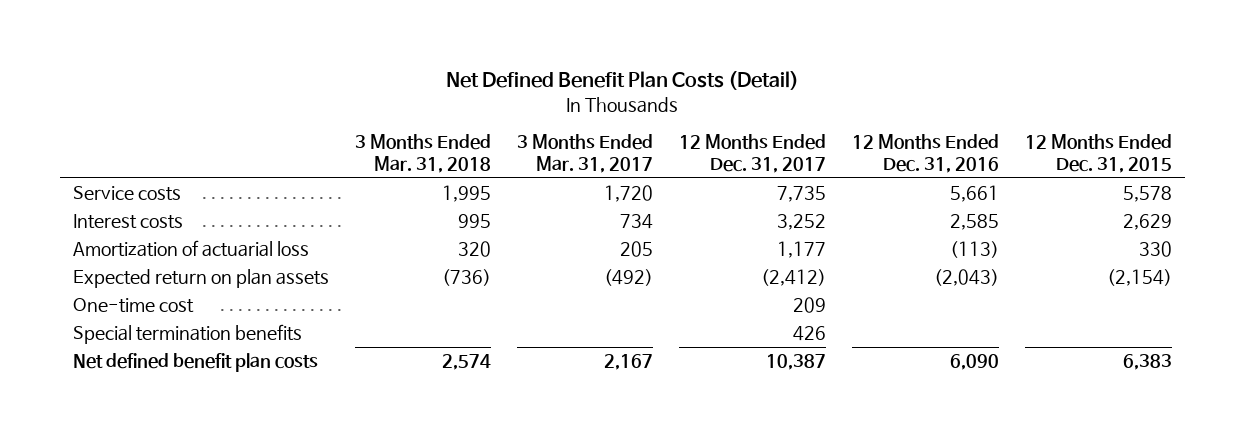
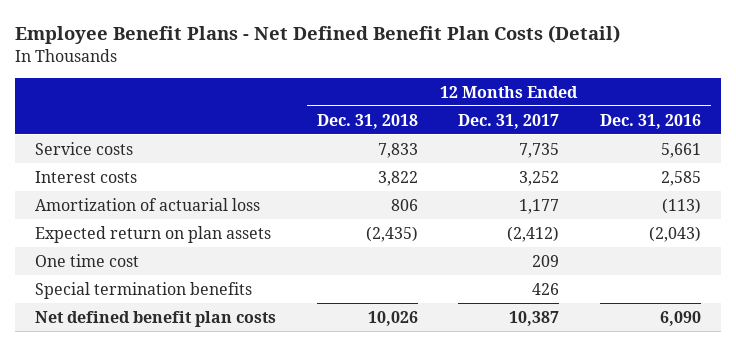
[446,70,800,90] Net Defined Benefit Plan Costs (Detail) -> [14,24,620,44] Employee Benefit Plans - Net Defined Benefit Plan Costs (Detail)
[354,134,491,174] 3 Months Ended Mar. 31, 2018 -> none
[516,134,653,174] 3 Months Ended Mar. 31, 2017 -> none
[1024,134,1172,174] 12 Months Ended Dec. 31, 2015 -> none
none -> [316,113,418,129] Dec. 31, 2018
[72,298,194,314] One-time cost -> [35,253,140,267] One time cost

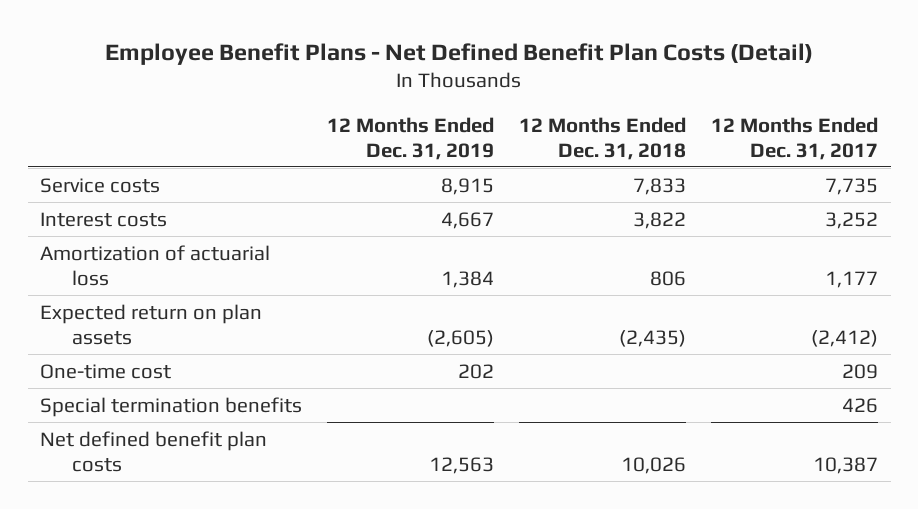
[600,113,702,129] Dec. 31, 2016 -> none
none -> [327,116,495,160] 12 Months Ended Dec. 31, 2019
[35,253,140,267] One time cost -> [40,363,172,379] One-time cost

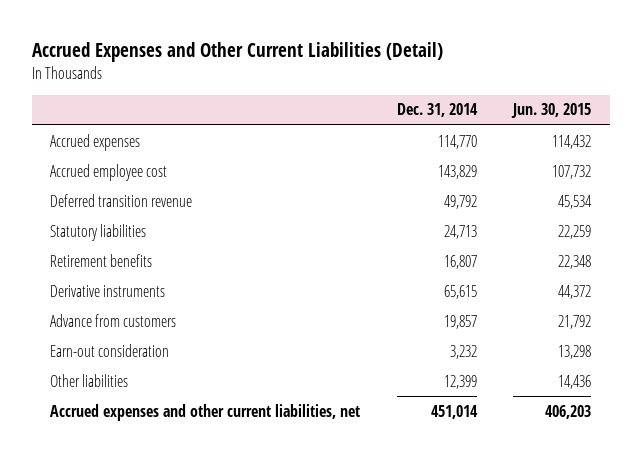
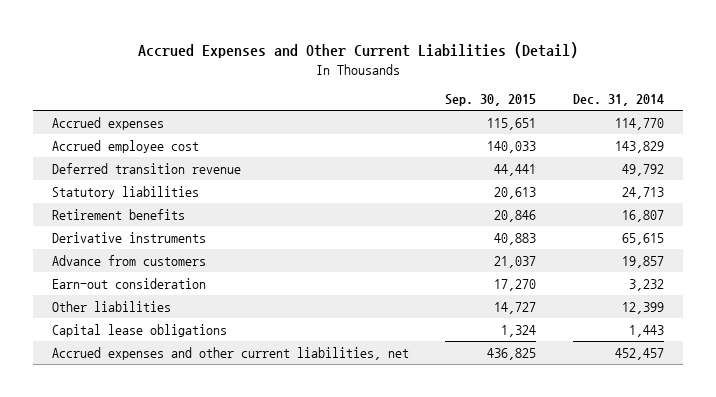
[511,103,592,119] Jun. 30, 2015 -> none
none -> [445,94,537,107] Sep. 30, 2015
none -> [51,323,227,337] Capital lease obligations
[430,404,478,419] 451,014 -> [615,347,665,360] 452,457

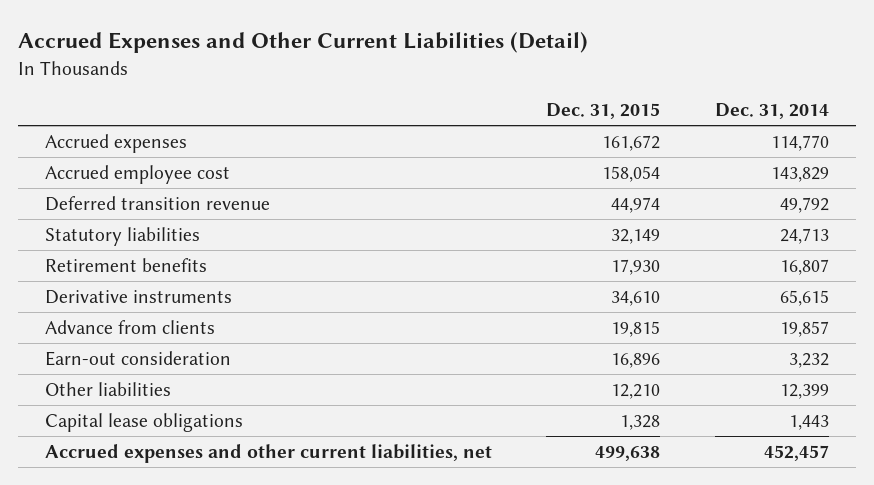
[445,94,537,107] Sep. 30, 2015 -> none
none -> [546,103,661,120] Dec. 31, 2015
[51,254,206,266] Advance from customers -> [45,319,216,334] Advance from clients

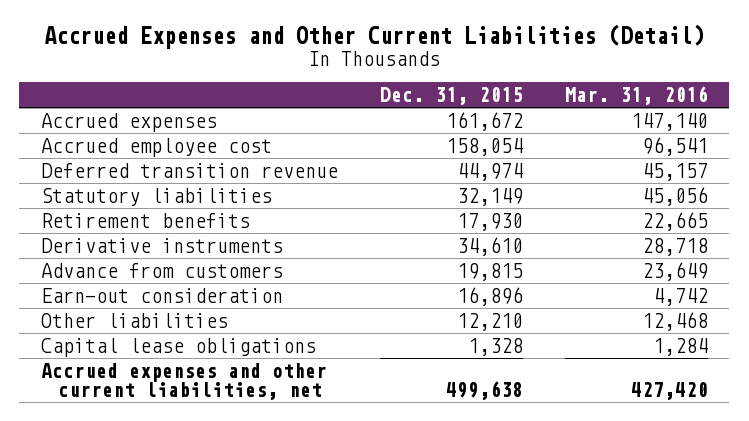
[714,103,829,120] Dec. 31, 2014 -> none
none -> [564,85,708,105] Mar. 31, 2016
[45,319,216,334] Advance from clients -> [40,262,283,278] Advance from customers

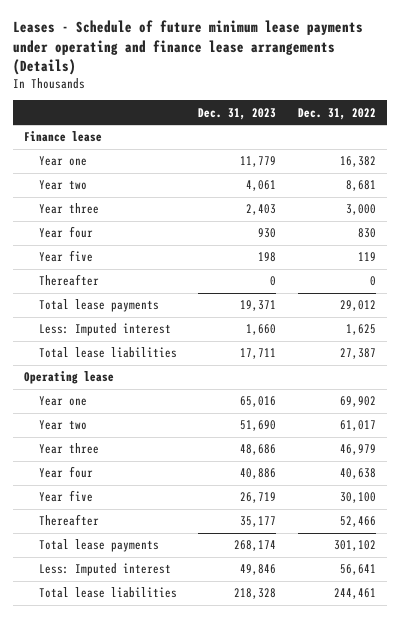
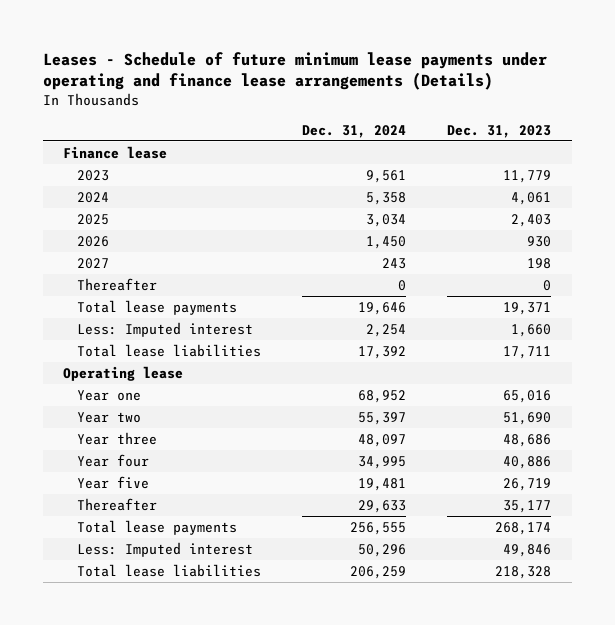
[297,107,376,120] Dec. 31, 2022 -> none
none -> [302,124,407,138] Dec. 31, 2024
[38,156,87,167] Year one -> [77,169,110,181] 2023
[38,180,87,191] Year two -> [77,191,110,203] 2024
[38,203,99,215] Year three -> [77,213,110,225] 2025
[38,226,93,239] Year four -> [77,235,110,247] 2026
[38,250,93,263] Year five -> [77,257,110,269] 2027

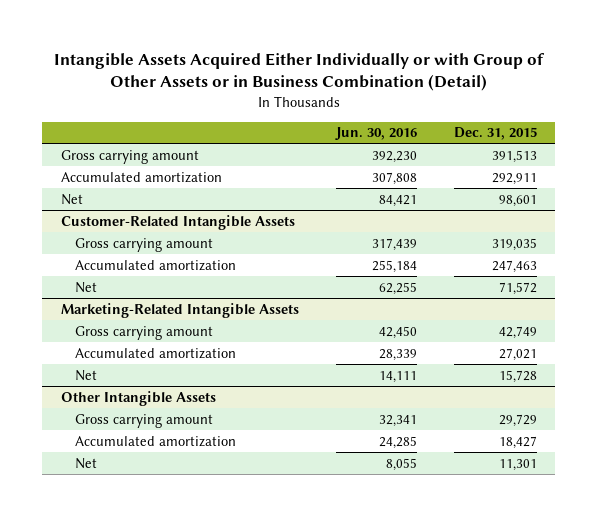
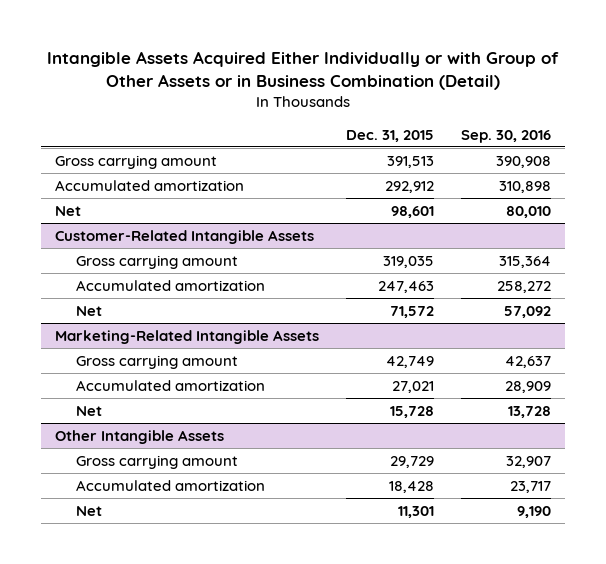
[334,127,417,141] Jun. 30, 2016 -> none
none -> [461,129,552,143] Sep. 30, 2016
[491,172,537,185] 292,911 -> [385,180,435,193] 292,912
[498,435,537,449] 18,427 -> [389,480,435,493] 18,428

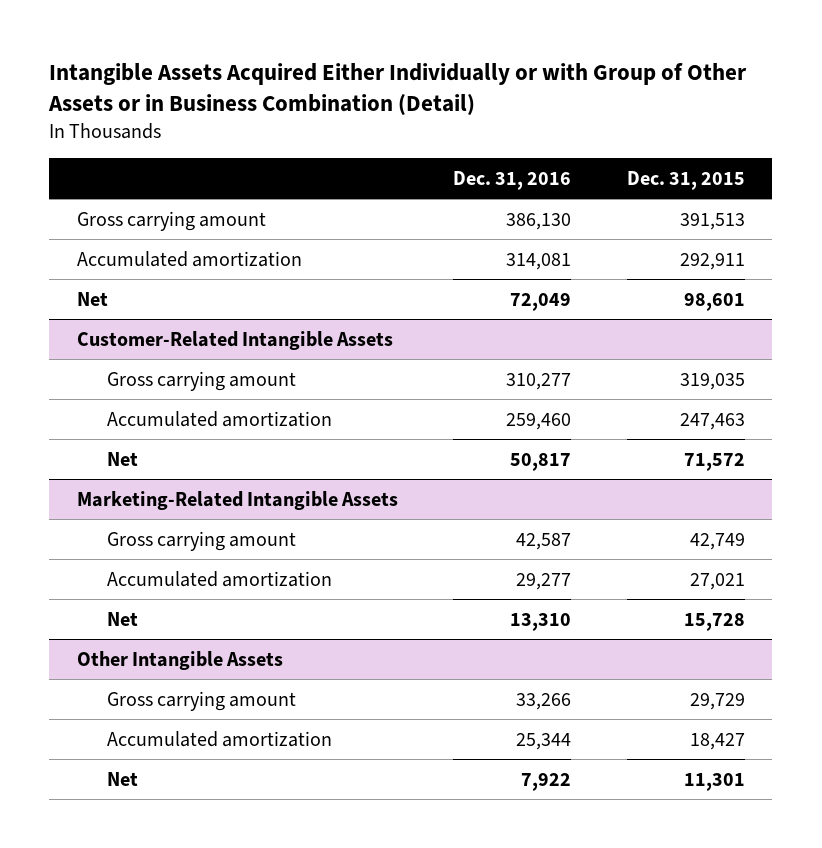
[461,129,552,143] Sep. 30, 2016 -> none
none -> [453,170,572,190] Dec. 31, 2016
[385,180,435,193] 292,912 -> [679,252,745,270] 292,911
[389,480,435,493] 18,428 -> [689,732,745,750] 18,427

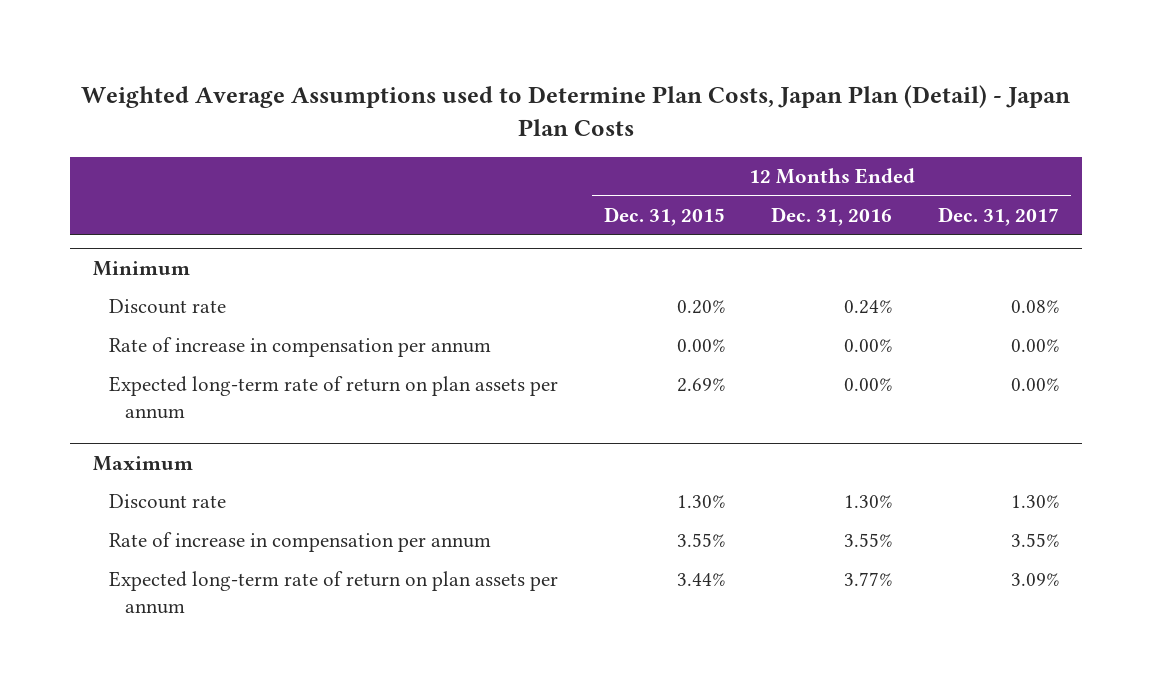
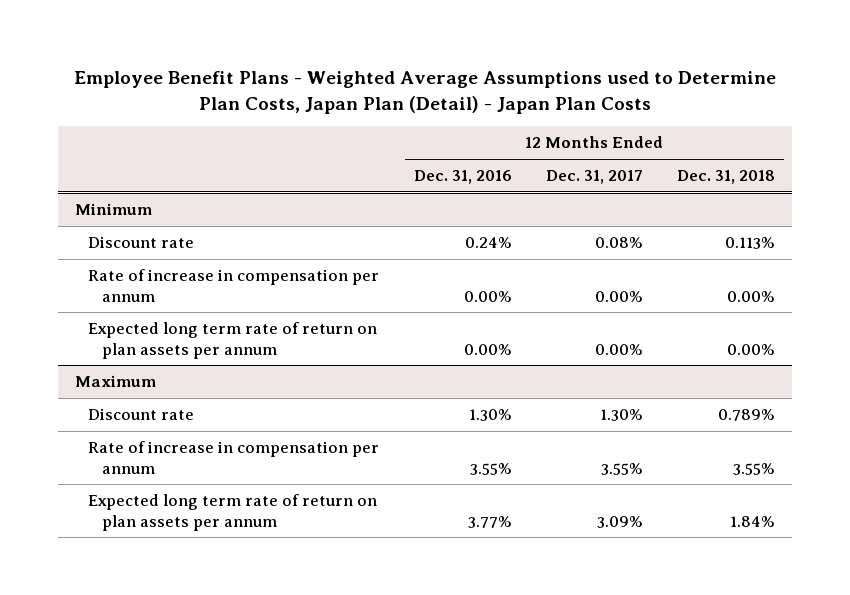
[81,84,1071,136] Weighted Average Assumptions used to Determine Plan Costs, Japan Plan (Detail) - Japan Plan Costs -> [74,70,777,114] Employee Benefit Plans - Weighted Average Assumptions used to Determine Plan Costs, Japan Plan (Detail) - Japan Plan Costs
[603,206,725,226] Dec. 31, 2015 -> none
none -> [676,170,775,185] Dec. 31, 2018
[108,376,558,419] Expected long-term rate of return on plan assets per annum -> [88,322,378,359] Expected long term rate of return on plan assets per annum
[108,571,558,614] Expected long-term rate of return on plan assets per annum -> [88,494,378,531] Expected long term rate of return on plan assets per annum

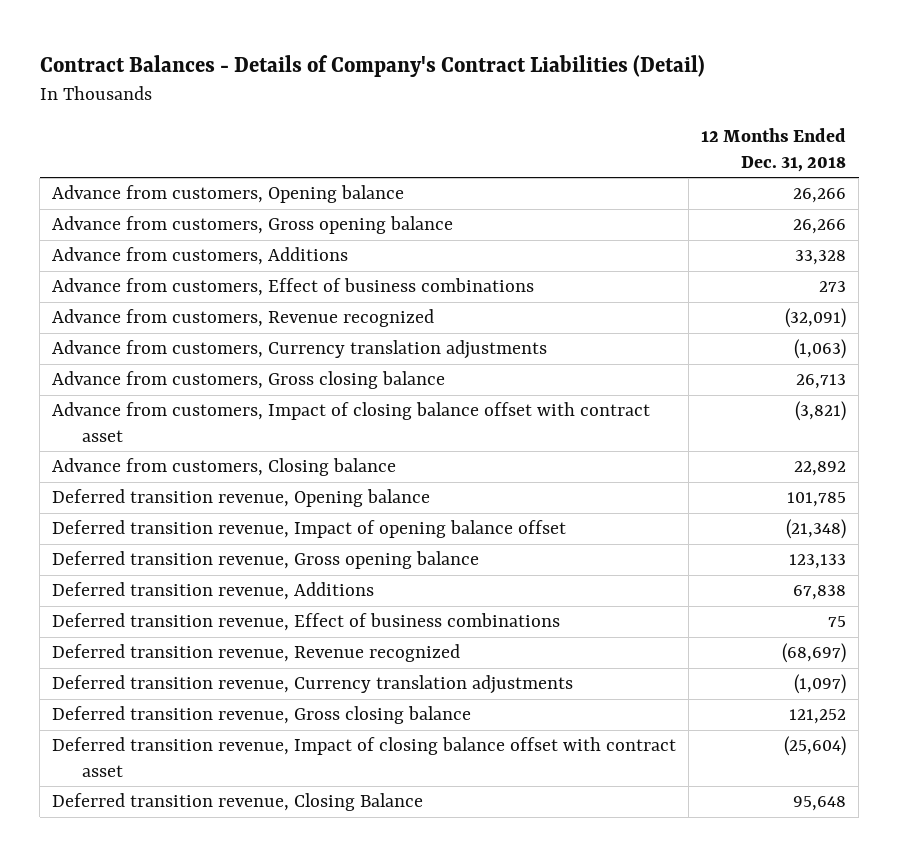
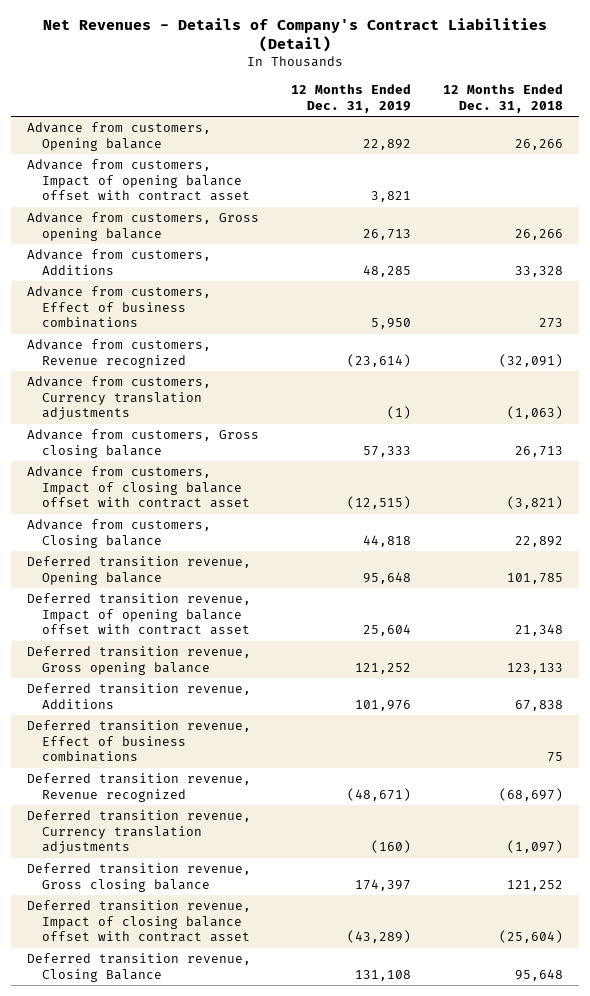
[39,55,705,78] Contract Balances - Details of Company's Contract Liabilities (Detail) -> [42,18,547,53] Net Revenues - Details of Company's Contract Liabilities (Detail)
none -> [290,84,411,113] 12 Months Ended Dec. 31, 2019
none -> [26,159,250,202] Advance from customers, Impact of opening balance offset with contract asset
[52,520,567,539] Deferred transition revenue, Impact of opening balance offset -> [26,593,251,636] Deferred transition revenue, Impact of opening balance offset with contract asset
[786,519,847,540] (21,348) -> [515,624,564,637] 21,348

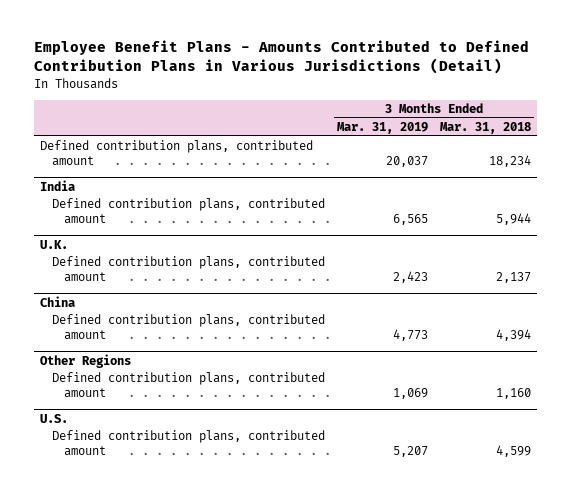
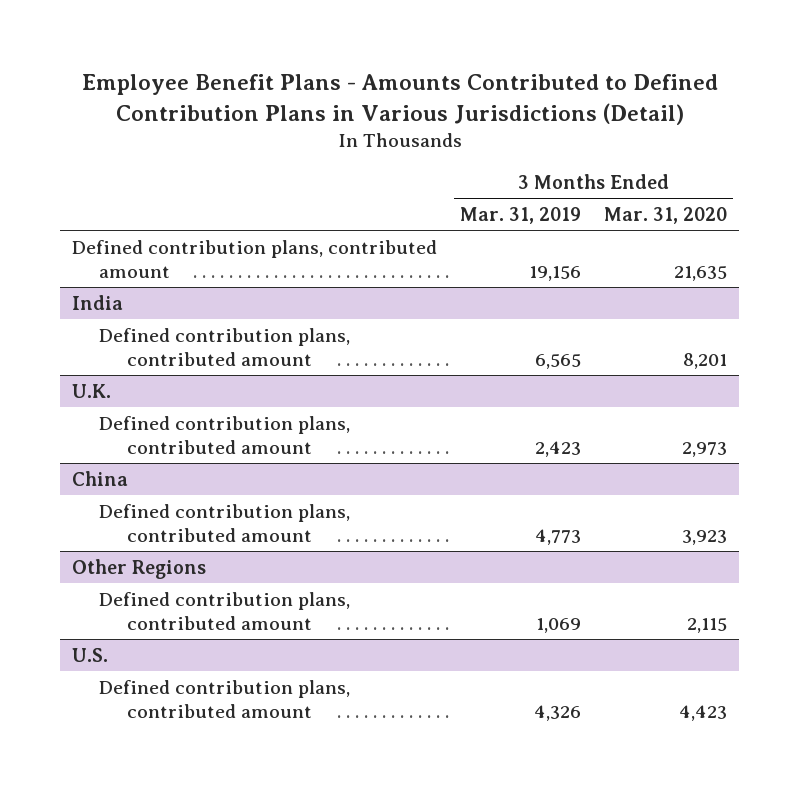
[440,121,532,134] Mar. 31, 2018 -> none
none -> [604,206,728,224] Mar. 31, 2020
[386,156,429,168] 20,037 -> [529,265,582,281] 19,156
[393,446,429,458] 5,207 -> [534,704,582,721] 4,326

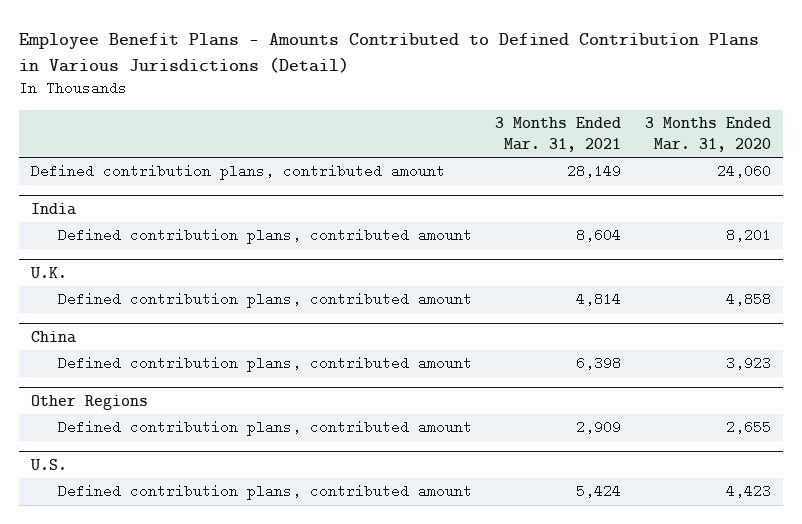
[460,206,582,224] Mar. 31, 2019 -> none
none -> [495,116,622,152] 3 Months Ended Mar. 31, 2021
[674,265,728,281] 21,635 -> [717,164,772,179] 24,060
[682,441,728,457] 2,973 -> [726,292,772,307] 4,858
[687,617,728,633] 2,115 -> [726,420,772,435] 2,655

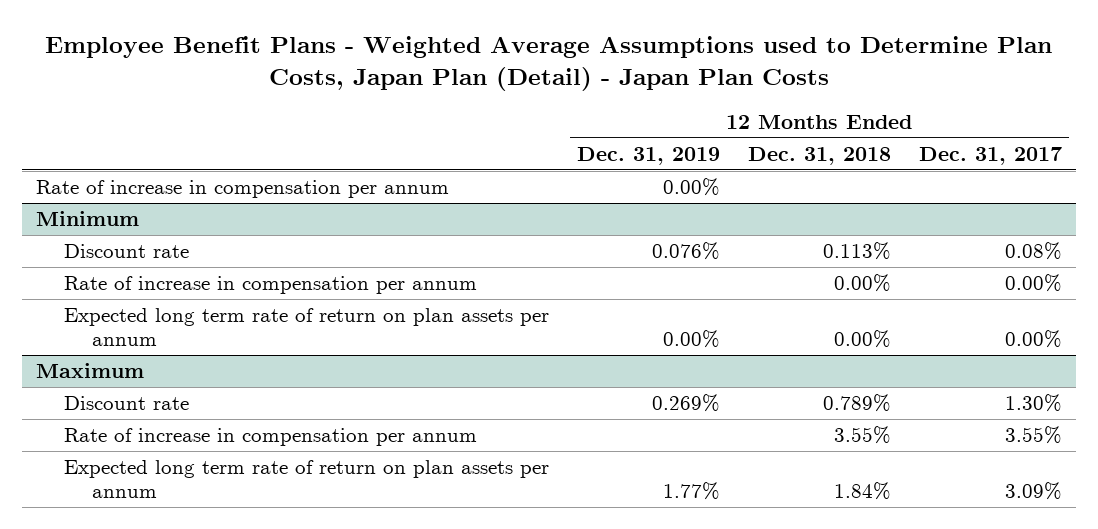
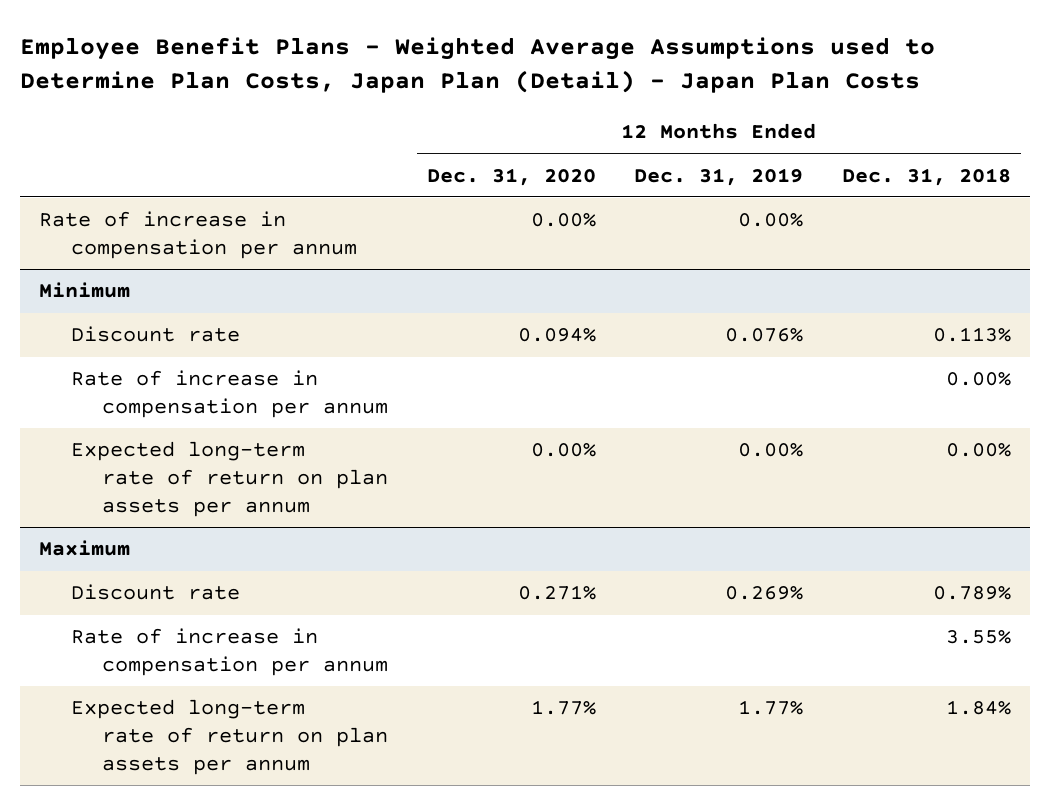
[918,146,1062,165] Dec. 31, 2017 -> none
none -> [426,167,596,186] Dec. 31, 2020
[63,308,549,346] Expected long term rate of return on plan assets per annum -> [70,441,389,517] Expected long-term rate of return on plan assets per annum
[63,460,549,498] Expected long term rate of return on plan assets per annum -> [70,699,389,775] Expected long-term rate of return on plan assets per annum

